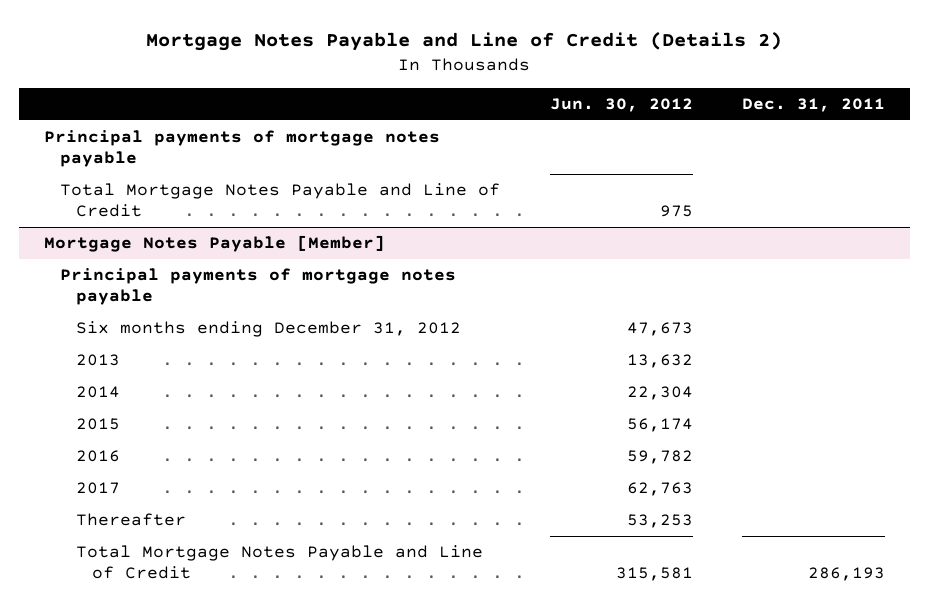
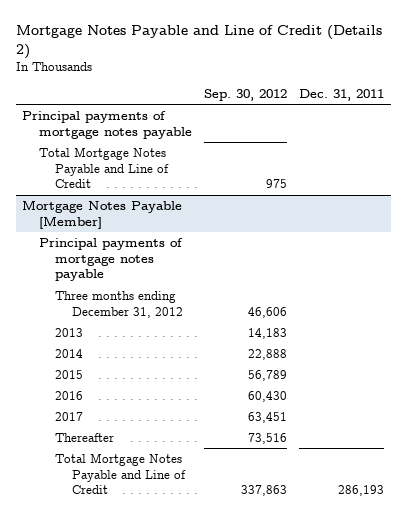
[549,98,693,113] Jun. 30, 2012 -> none
none -> [204,89,288,102] Sep. 30, 2012
[75,321,461,338] Six months ending December 31, 2012 -> [55,290,183,318] Three months ending December 31, 2012

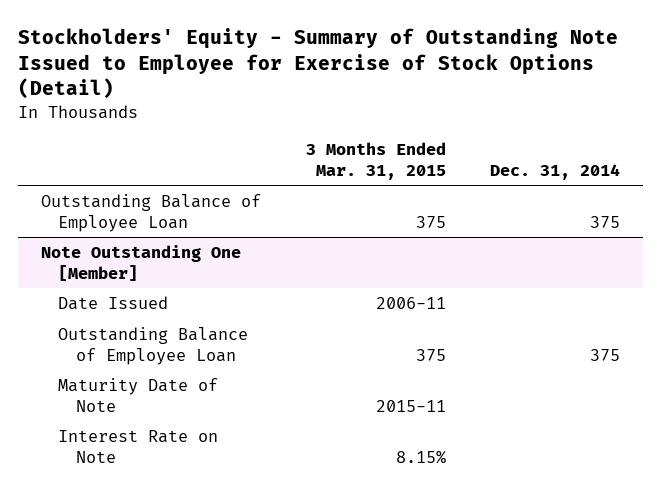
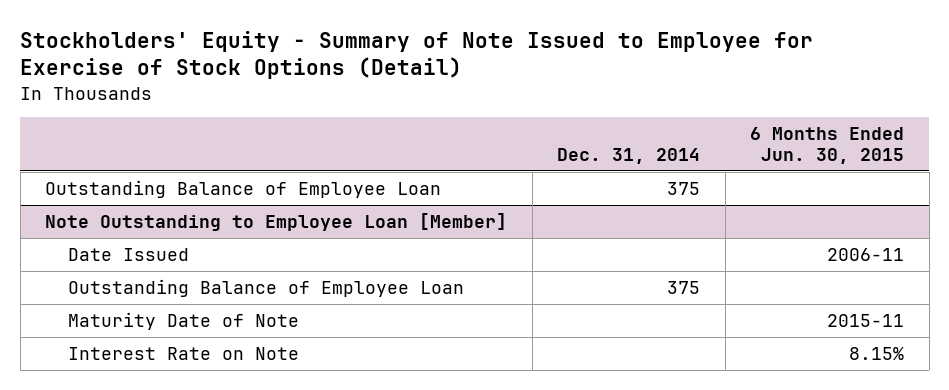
[18,27,619,100] Stockholders' Equity - Summary of Outstanding Note Issued to Employee for Exercise of Stock Options (Detail) -> [20,30,814,80] Stockholders' Equity - Summary of Note Issued to Employee for Exercise of Stock Options (Detail)
[305,142,446,180] 3 Months Ended Mar. 31, 2015 -> none
none -> [750,127,905,164] 6 Months Ended Jun. 30, 2015
[40,245,241,281] Note Outstanding One [Member] -> [45,212,508,231] Note Outstanding to Employee Loan [Member]

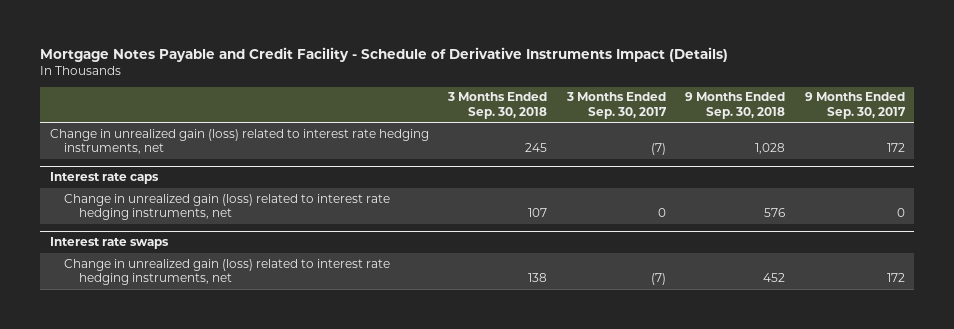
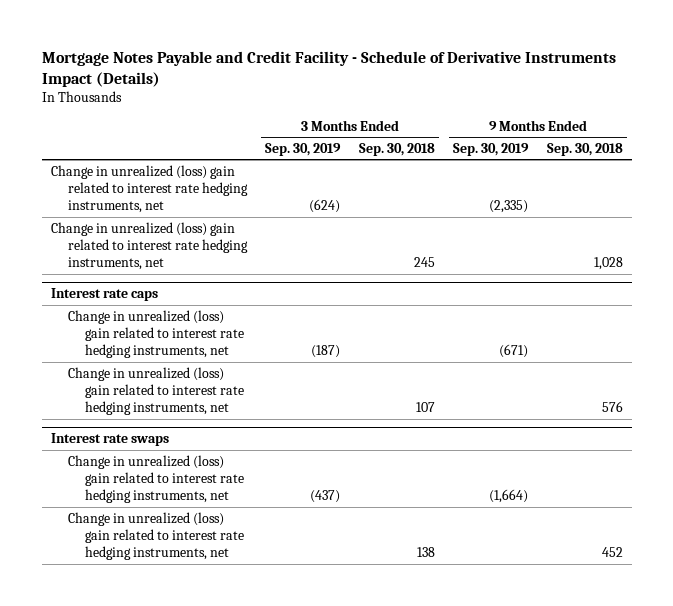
[565,92,667,119] 3 Months Ended Sep. 30, 2017 -> none
[804,92,906,119] 9 Months Ended Sep. 30, 2017 -> none
none -> [265,142,342,156] Sep. 30, 2019
none -> [453,142,530,156] Sep. 30, 2019
none -> [50,164,248,214] Change in unrealized (loss) gain related to interest rate hedging instruments, net
[49,128,429,155] Change in unrealized gain (loss) related to interest rate hedging instruments, net -> [50,221,248,271] Change in unrealized (loss) gain related to interest rate hedging instruments, net
none -> [67,309,244,359] Change in unrealized (loss) gain related to interest rate hedging instruments, net
[64,193,391,221] Change in unrealized gain (loss) related to interest rate hedging instruments, net -> [67,366,244,416] Change in unrealized (loss) gain related to interest rate hedging instruments, net
none -> [67,454,244,504] Change in unrealized (loss) gain related to interest rate hedging instruments, net
[64,258,391,286] Change in unrealized gain (loss) related to interest rate hedging instruments, net -> [67,511,244,561] Change in unrealized (loss) gain related to interest rate hedging instruments, net

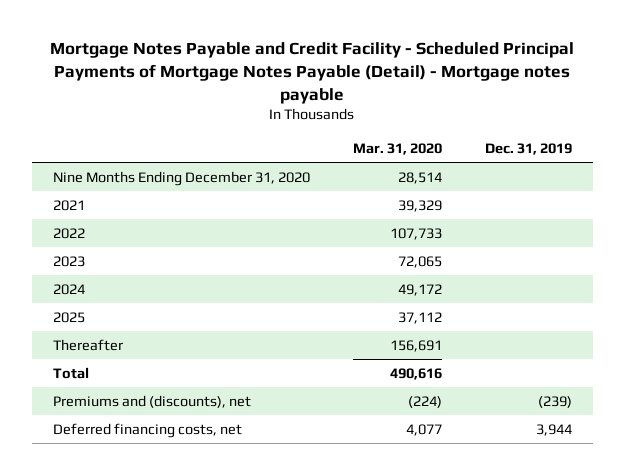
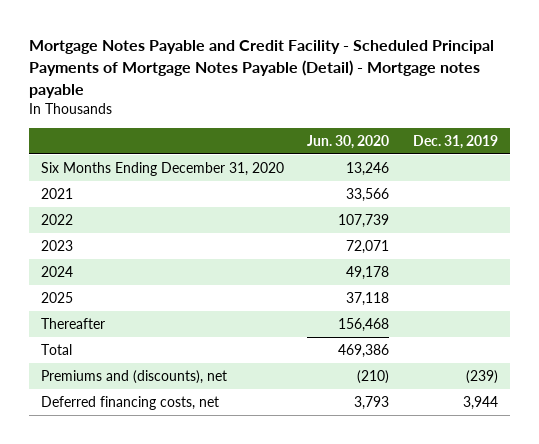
[352,142,442,155] Mar. 31, 2020 -> none
none -> [307,134,390,149] Jun. 30, 2020
[52,170,310,186] Nine Months Ending December 31, 2020 -> [41,161,285,176] Six Months Ending December 31, 2020

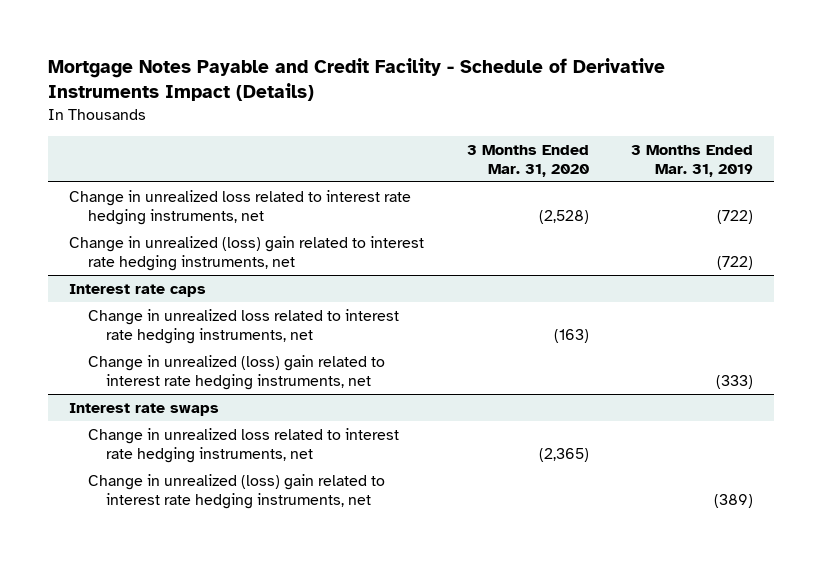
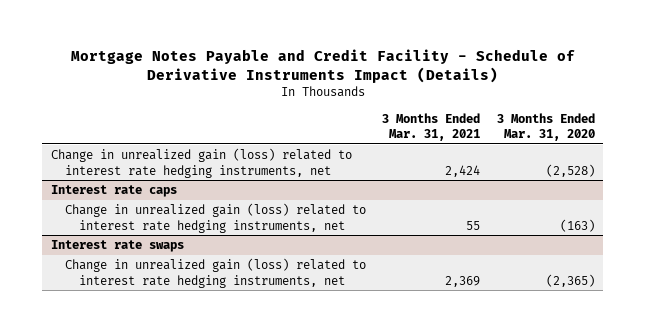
[630,144,753,177] 3 Months Ended Mar. 31, 2019 -> none
none -> [382,112,481,141] 3 Months Ended Mar. 31, 2021
[69,235,425,271] Change in unrealized (loss) gain related to interest rate hedging instruments, net -> none
[69,189,412,225] Change in unrealized loss related to interest rate hedging instruments, net -> [50,148,352,178] Change in unrealized gain (loss) related to interest rate hedging instruments, net
[87,354,385,390] Change in unrealized (loss) gain related to interest rate hedging instruments, net -> none
[87,308,399,344] Change in unrealized loss related to interest rate hedging instruments, net -> [64,203,366,233] Change in unrealized gain (loss) related to interest rate hedging instruments, net
[87,473,385,509] Change in unrealized (loss) gain related to interest rate hedging instruments, net -> none
[87,427,399,463] Change in unrealized loss related to interest rate hedging instruments, net -> [64,258,366,288] Change in unrealized gain (loss) related to interest rate hedging instruments, net

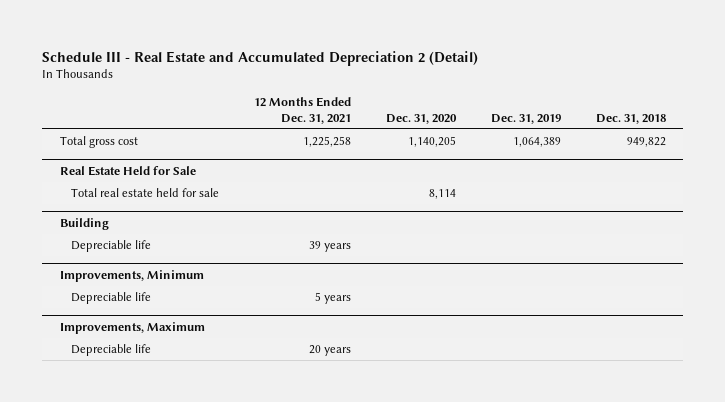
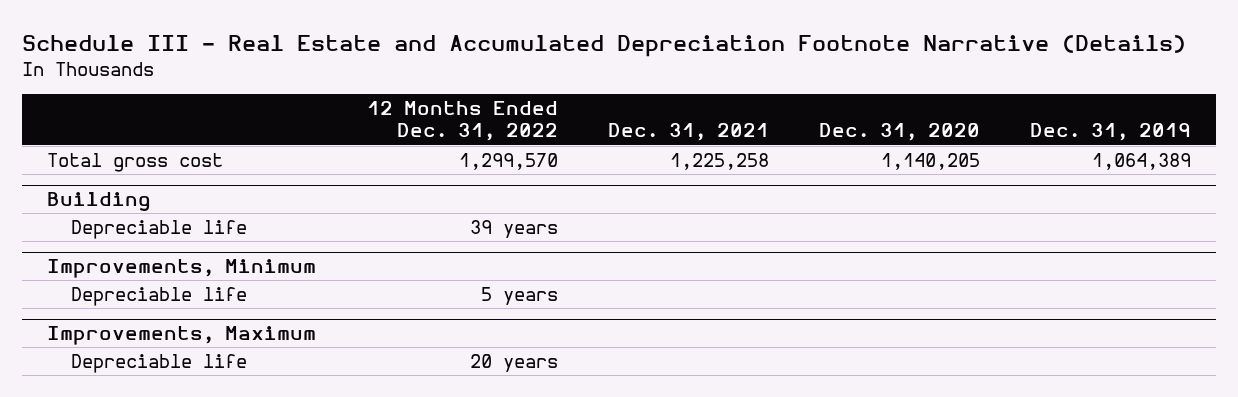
[42,50,479,66] Schedule III - Real Estate and Accumulated Depreciation 2 (Detail) -> [22,34,1187,57] Schedule III - Real Estate and Accumulated Depreciation Footnote Narrative (Details)
[253,96,351,124] 12 Months Ended Dec. 31, 2021 -> none
[595,113,666,124] Dec. 31, 2018 -> none
none -> [366,101,558,142] 12 Months Ended Dec. 31, 2022
none -> [607,123,769,142] Dec. 31, 2021
[59,165,196,176] Real Estate Held for Sale -> none
[70,188,219,198] Total real estate held for sale -> none

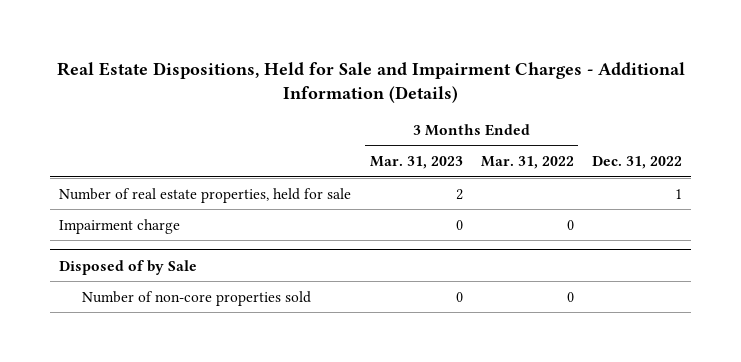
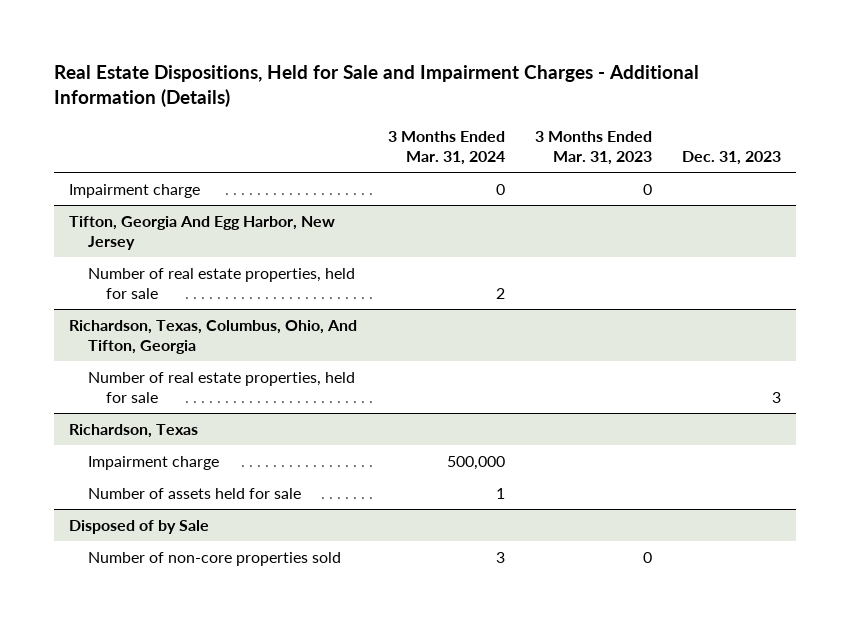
[480,156,574,170] Mar. 31, 2022 -> none
[591,156,682,170] Dec. 31, 2022 -> none
none -> [387,130,505,165] 3 Months Ended Mar. 31, 2024
none -> [681,150,781,165] Dec. 31, 2023
[59,187,352,203] Number of real estate properties, held for sale -> none
none -> [69,215,336,250] Tifton, Georgia And Egg Harbor, New Jersey
none -> [87,267,355,299] Number of real estate properties, held for sale
none -> [69,319,358,354] Richardson, Texas, Columbus, Ohio, And Tifton, Georgia
none -> [87,371,355,403] Number of real estate properties, held for sale
none -> [69,423,199,438] Richardson, Texas
none -> [87,455,219,470] Impairment charge
none -> [87,487,301,499] Number of assets held for sale

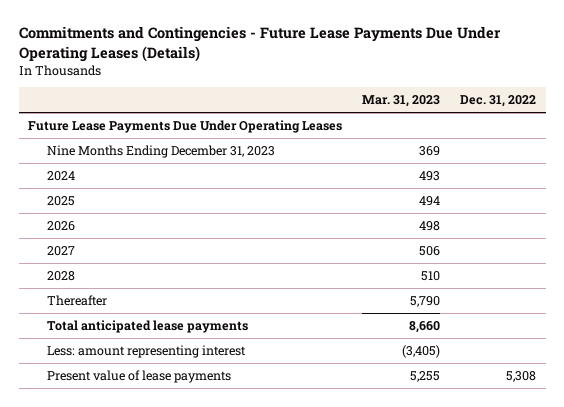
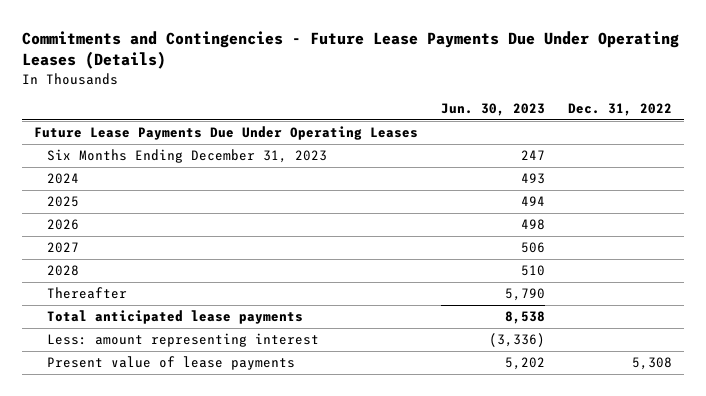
[362,95,441,108] Mar. 31, 2023 -> none
none -> [441,103,546,117] Jun. 30, 2023
[46,145,275,159] Nine Months Ending December 31, 2023 -> [46,149,327,164] Six Months Ending December 31, 2023

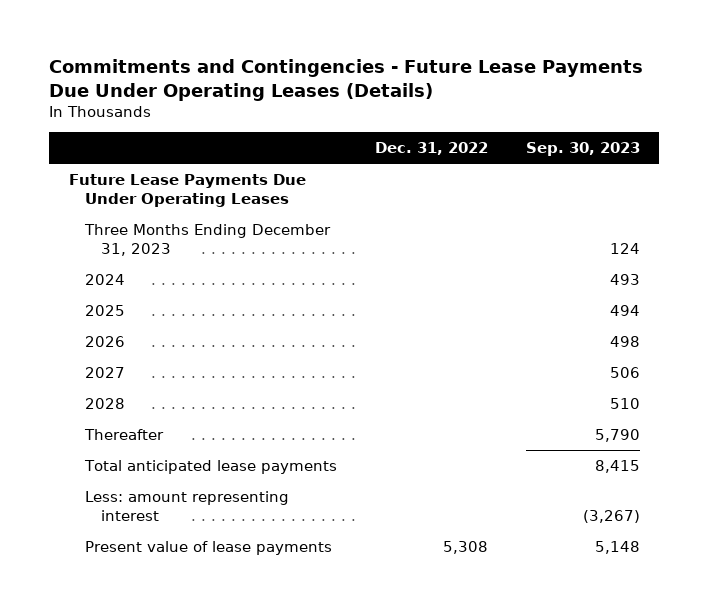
[441,103,546,117] Jun. 30, 2023 -> none
none -> [526,142,641,157] Sep. 30, 2023
[46,149,327,164] Six Months Ending December 31, 2023 -> [83,224,331,257] Three Months Ending December 31, 2023

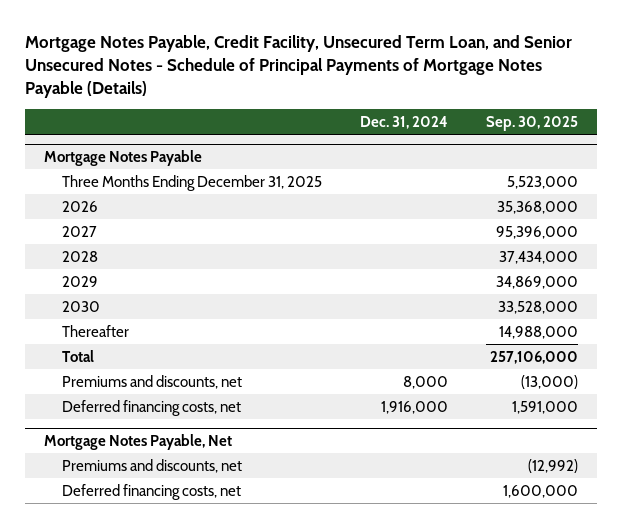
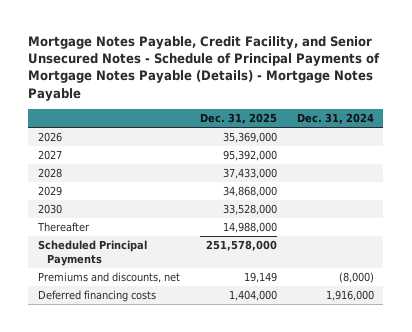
[25,35,573,99] Mortgage Notes Payable, Credit Facility, Unsecured Term Loan, and Senior Unsecured Notes - Schedule of Principal Payments of Mortgage Notes Payable (Details) -> [28,35,381,101] Mortgage Notes Payable, Credit Facility, and Senior Unsecured Notes - Schedule of Principal Payments of Mortgage Notes Payable (Details) - Mortgage Notes Payable
[485,116,578,132] Sep. 30, 2025 -> none
none -> [199,113,277,125] Dec. 31, 2025
[44,150,203,167] Mortgage Notes Payable -> none
[62,174,323,191] Three Months Ending December 31, 2025 -> none
[62,200,99,212] 2026 -> none
[62,225,98,237] 2027 -> none
[62,250,99,262] 2028 -> none
[62,275,99,287] 2029 -> none
[62,300,101,312] 2030 -> none
[62,324,130,337] Thereafter -> none
[62,349,95,362] Total -> none
[62,374,243,389] Premiums and discounts, net -> none
[62,399,242,416] Deferred financing costs, net -> none
[44,434,233,451] Mortgage Notes Payable, Net -> none
[62,458,243,473] Premiums and discounts, net -> none
[62,483,242,500] Deferred financing costs, net -> none
none -> [38,132,63,143] 2026
none -> [38,150,63,161] 2027
none -> [38,168,63,179] 2028
none -> [38,186,63,197] 2029
none -> [38,204,63,215] 2030
none -> [37,222,91,233] Thereafter
none -> [38,240,148,266] Scheduled Principal Payments
none -> [38,272,181,284] Premiums and discounts, net
none -> [38,290,157,303] Deferred financing costs

